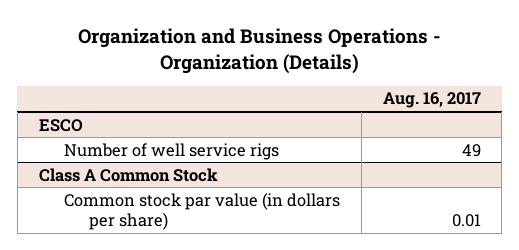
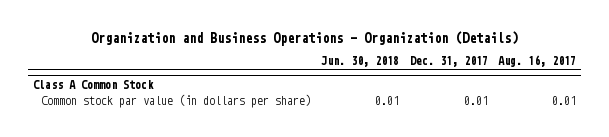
none -> [321,56,400,68] Jun. 30, 2018
none -> [409,56,488,68] Dec. 31, 2017
[38,118,83,132] ESCO -> none
[63,142,279,160] Number of well service rigs -> none

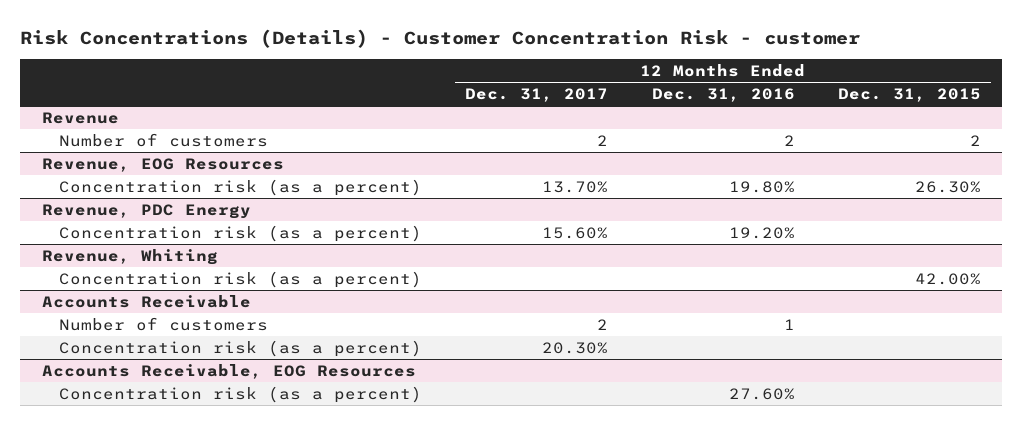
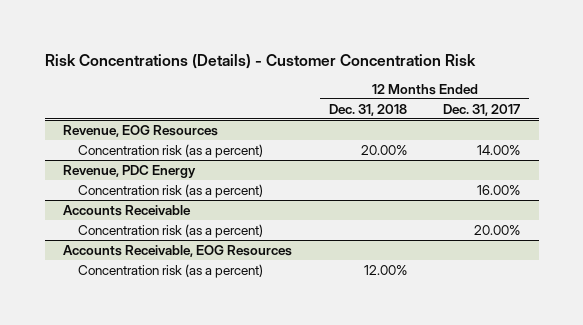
[20,28,861,48] Risk Concentrations (Details) - Customer Concentration Risk - customer -> [44,53,476,69] Risk Concentrations (Details) - Customer Concentration Risk
[651,87,795,102] Dec. 31, 2016 -> none
[837,87,981,102] Dec. 31, 2015 -> none
none -> [328,103,407,116] Dec. 31, 2018
[41,111,119,124] Revenue -> none
[59,132,269,147] Number of customers -> none
[542,180,609,193] 13.70% -> [477,144,521,155] 14.00%
[41,248,218,265] Revenue, Whiting -> none
[59,270,423,288] Concentration risk (as a percent) -> none
[542,226,609,239] 15.60% -> [477,184,521,195] 16.00%
[59,316,269,331] Number of customers -> none
[542,341,609,354] 20.30% -> [474,224,521,235] 20.00%

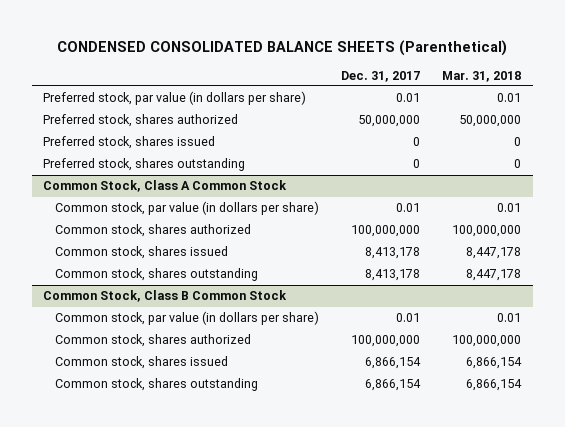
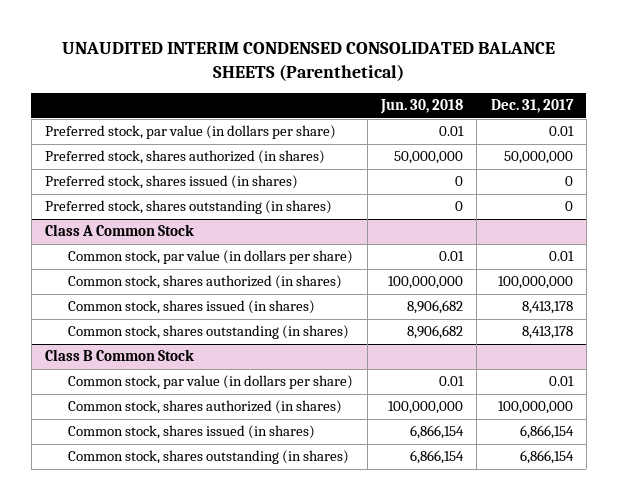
[57,39,508,56] CONDENSED CONSOLIDATED BALANCE SHEETS (Parenthetical) -> [61,42,555,81] UNAUDITED INTERIM CONDENSED CONSOLIDATED BALANCE SHEETS (Parenthetical)
[442,70,522,82] Mar. 31, 2018 -> none
none -> [379,99,463,115] Jun. 30, 2018
[43,114,239,128] Preferred stock, shares authorized -> [44,150,325,165] Preferred stock, shares authorized (in shares)
[43,136,216,150] Preferred stock, shares issued -> [44,175,298,190] Preferred stock, shares issued (in shares)
[43,158,246,172] Preferred stock, shares outstanding -> [44,200,332,215] Preferred stock, shares outstanding (in shares)
[43,180,288,193] Common Stock, Class A Common Stock -> [44,224,194,237] Class A Common Stock
[55,224,252,238] Common stock, shares authorized -> [68,275,343,290] Common stock, shares authorized (in shares)
[55,246,229,260] Common stock, shares issued -> [68,300,316,315] Common stock, shares issued (in shares)
[55,268,259,282] Common stock, shares outstanding -> [68,325,350,340] Common stock, shares outstanding (in shares)
[43,290,288,303] Common Stock, Class B Common Stock -> [44,349,194,362] Class B Common Stock
[55,334,252,348] Common stock, shares authorized -> [68,400,343,415] Common stock, shares authorized (in shares)
[55,356,229,370] Common stock, shares issued -> [68,425,316,440] Common stock, shares issued (in shares)
[55,378,259,392] Common stock, shares outstanding -> [68,450,350,465] Common stock, shares outstanding (in shares)

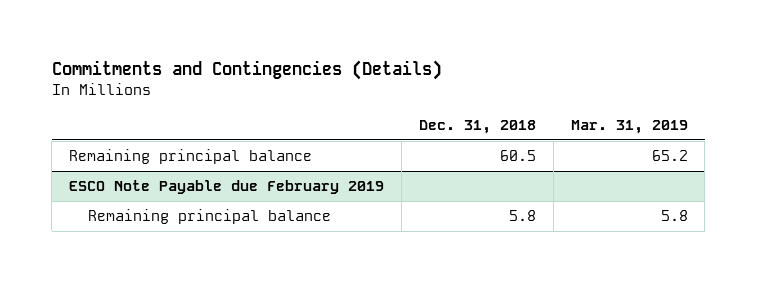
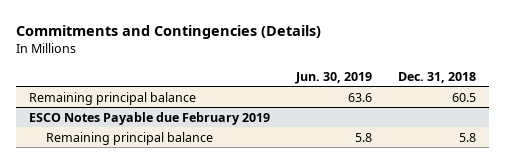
[570,120,688,135] Mar. 31, 2019 -> none
none -> [295,71,373,84] Jun. 30, 2019
[69,180,385,195] ESCO Note Payable due February 2019 -> [29,111,271,125] ESCO Notes Payable due February 2019

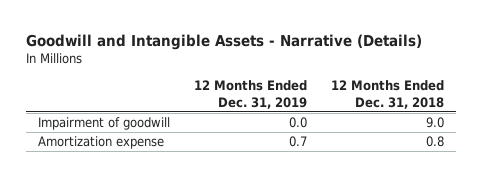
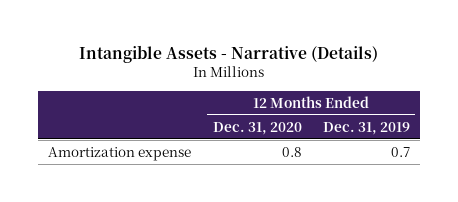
[26,34,423,51] Goodwill and Intangible Assets - Narrative (Details) -> [79,45,379,64] Intangible Assets - Narrative (Details)
[331,80,445,109] 12 Months Ended Dec. 31, 2018 -> none
none -> [212,121,302,135] Dec. 31, 2020
[38,117,171,131] Impairment of goodwill -> none

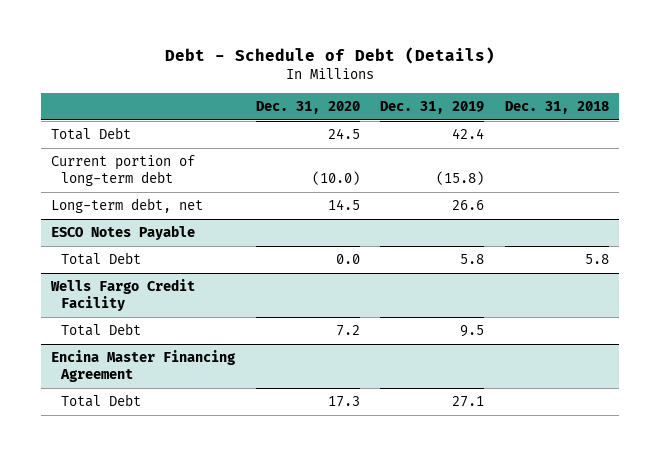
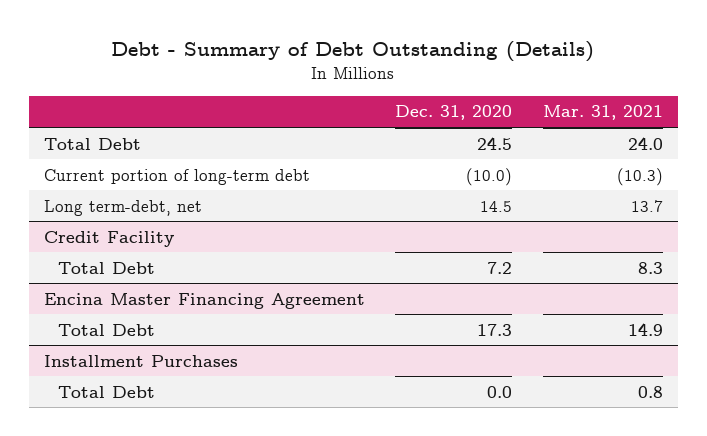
[164,47,495,65] Debt - Schedule of Debt (Details) -> [111,40,595,62] Debt - Summary of Debt Outstanding (Details)
[380,100,485,114] Dec. 31, 2019 -> none
[504,100,609,114] Dec. 31, 2018 -> none
none -> [542,105,663,121] Mar. 31, 2021
[51,225,196,241] ESCO Notes Payable -> none
[60,252,141,266] Total Debt -> none
[51,198,204,214] Long-term debt, net -> [44,199,203,216] Long term-debt, net
[50,279,196,312] Wells Fargo Credit Facility -> [44,230,175,247] Credit Facility
none -> [44,354,239,367] Installment Purchases
none -> [58,385,156,398] Total Debt

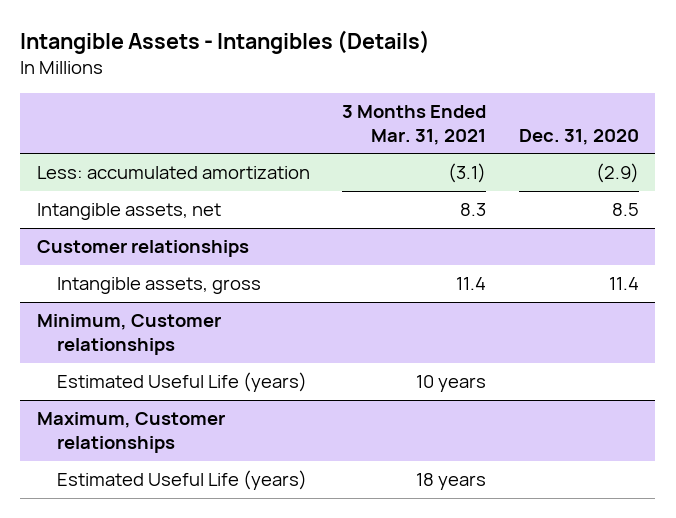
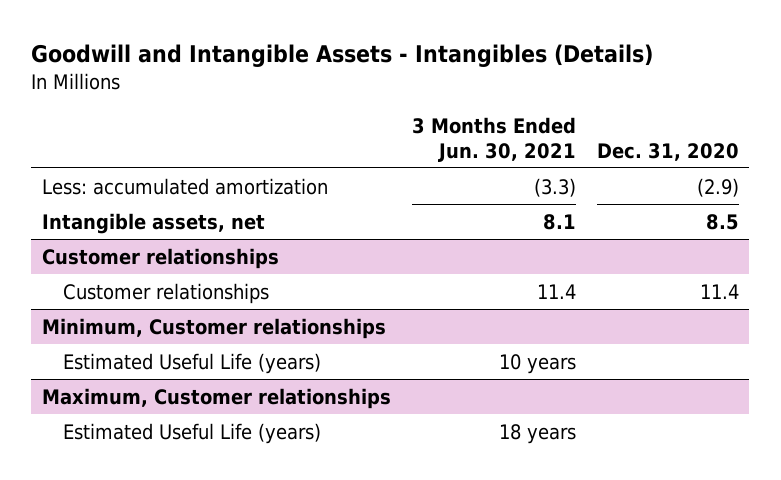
[20,30,431,55] Intangible Assets - Intangibles (Details) -> [31,44,654,68] Goodwill and Intangible Assets - Intangibles (Details)
[342,104,487,145] 3 Months Ended Mar. 31, 2021 -> none
none -> [411,117,576,162] 3 Months Ended Jun. 30, 2021
[57,277,262,295] Intangible assets, gross -> [62,282,269,304] Customer relationships

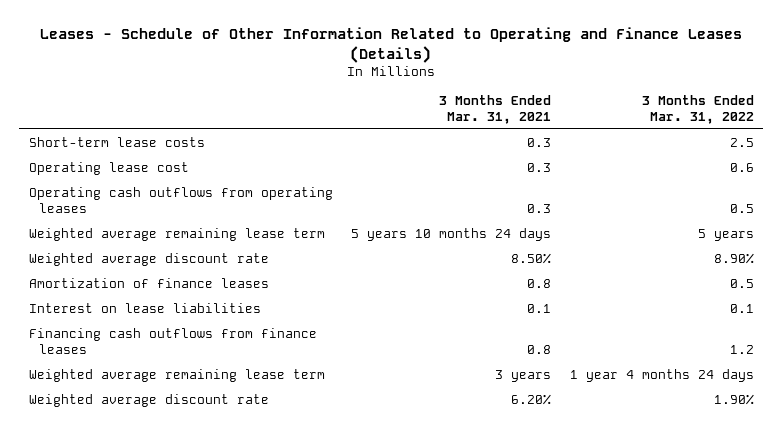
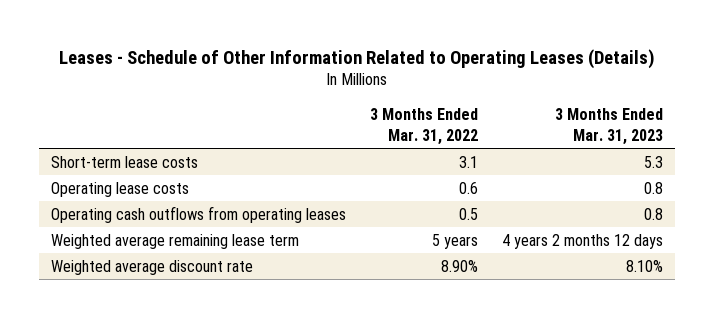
[40,27,743,63] Leases - Schedule of Other Information Related to Operating and Finance Leases (Details) -> [58,48,655,69] Leases - Schedule of Other Information Related to Operating Leases (Details)
[439,94,552,125] 3 Months Ended Mar. 31, 2021 -> none
none -> [554,108,663,145] 3 Months Ended Mar. 31, 2023
[729,137,754,147] 2.5 -> [458,155,478,168] 3.1
[28,161,189,175] Operating lease cost -> [50,181,189,197] Operating lease costs
[28,277,269,288] Amortization of finance leases -> none
[28,302,261,313] Interest on lease liabilities -> none
[28,327,317,354] Financing cash outflows from finance leases -> none
[28,368,325,382] Weighted average remaining lease term -> none
[28,393,269,407] Weighted average discount rate -> none

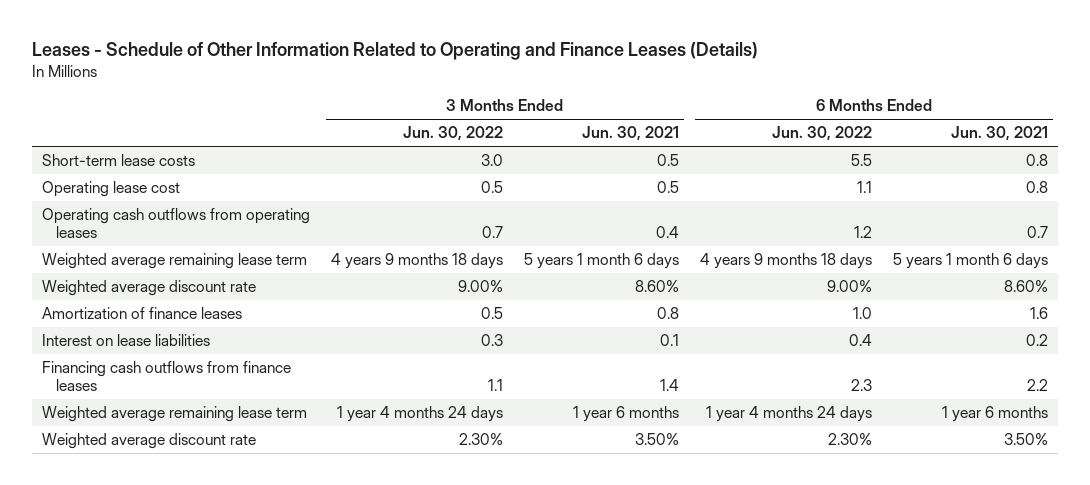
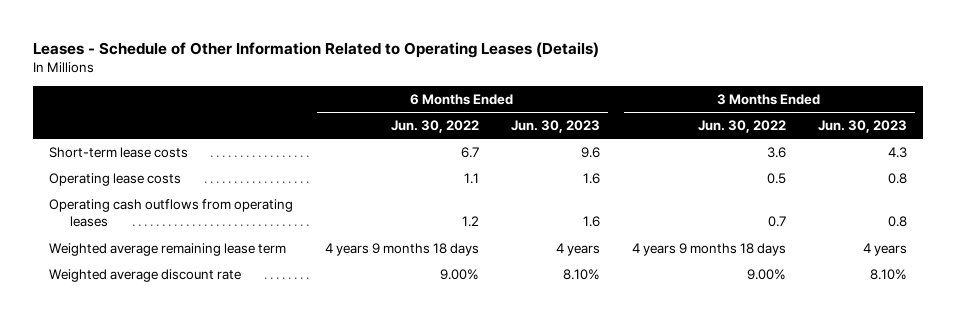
[31,41,758,60] Leases - Schedule of Other Information Related to Operating and Finance Leases (Details) -> [33,42,600,59] Leases - Schedule of Other Information Related to Operating Leases (Details)
[581,126,679,142] Jun. 30, 2021 -> none
[950,126,1048,142] Jun. 30, 2021 -> none
none -> [510,119,600,133] Jun. 30, 2023
none -> [817,119,907,133] Jun. 30, 2023
[481,154,504,167] 3.0 -> [766,146,786,158] 3.6
[850,154,872,167] 5.5 -> [460,146,479,158] 6.7
[42,181,181,198] Operating lease cost -> [48,172,181,186] Operating lease costs
[42,307,243,320] Amortization of finance leases -> none
[42,334,211,347] Interest on lease liabilities -> none
[42,361,292,392] Financing cash outflows from finance leases -> none
[42,406,308,423] Weighted average remaining lease term -> none
[42,433,257,450] Weighted average discount rate -> none

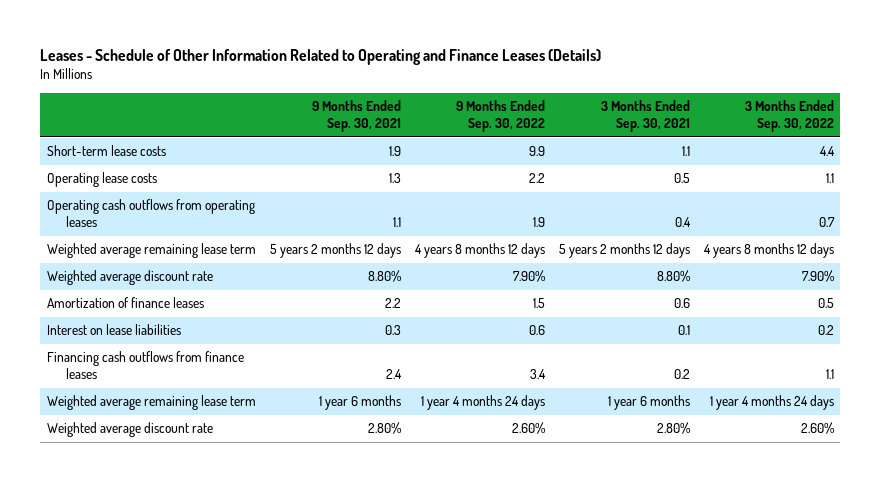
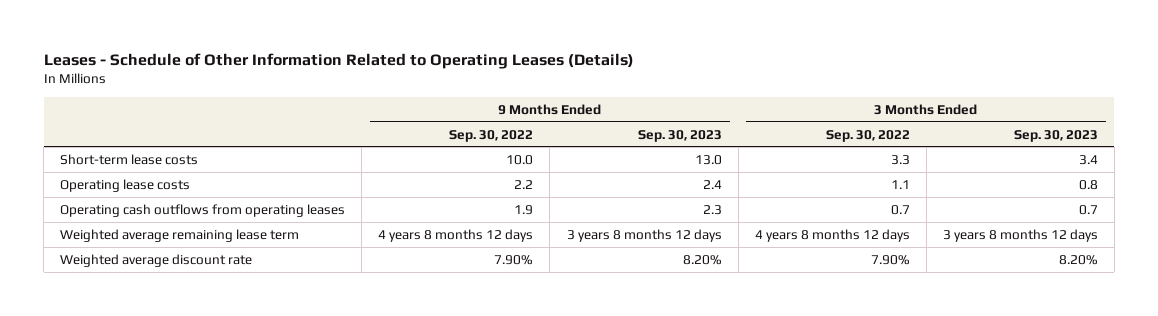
[39,48,601,65] Leases - Schedule of Other Information Related to Operating and Finance Leases (Details) -> [43,52,634,69] Leases - Schedule of Other Information Related to Operating Leases (Details)
[311,100,401,132] 9 Months Ended Sep. 30, 2021 -> none
[600,100,690,132] 3 Months Ended Sep. 30, 2021 -> none
none -> [637,129,722,142] Sep. 30, 2023
none -> [1013,129,1098,142] Sep. 30, 2023
[528,146,545,157] 9.9 -> [506,154,534,165] 10.0
[819,146,835,157] 4.4 -> [890,154,910,165] 3.3
[46,297,204,309] Amortization of finance leases -> none
[46,324,181,336] Interest on lease liabilities -> none
[46,351,244,380] Financing cash outflows from finance leases -> none
[46,395,256,411] Weighted average remaining lease term -> none
[46,422,213,438] Weighted average discount rate -> none

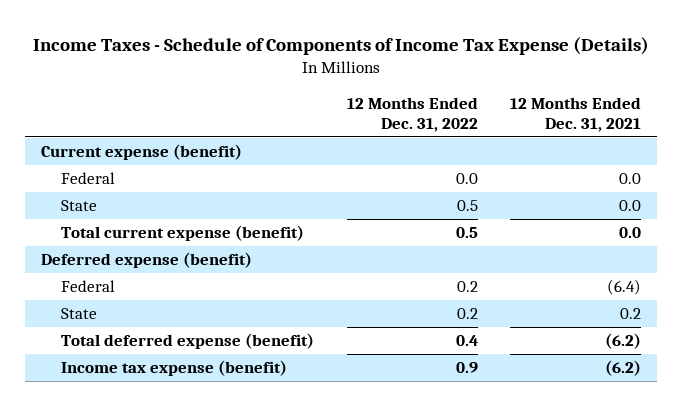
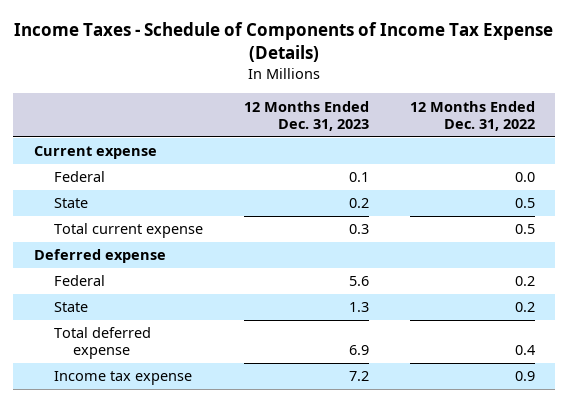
[510,96,642,132] 12 Months Ended Dec. 31, 2021 -> none
none -> [243,100,369,131] 12 Months Ended Dec. 31, 2023
[41,143,243,160] Current expense (benefit) -> [34,146,158,160] Current expense
[61,224,305,241] Total current expense (benefit) -> [53,223,203,239] Total current expense
[41,251,253,268] Deferred expense (benefit) -> [34,249,167,264] Deferred expense
[61,332,315,349] Total deferred expense (benefit) -> [53,327,151,360] Total deferred expense
[61,359,288,376] Income tax expense (benefit) -> [53,371,192,386] Income tax expense

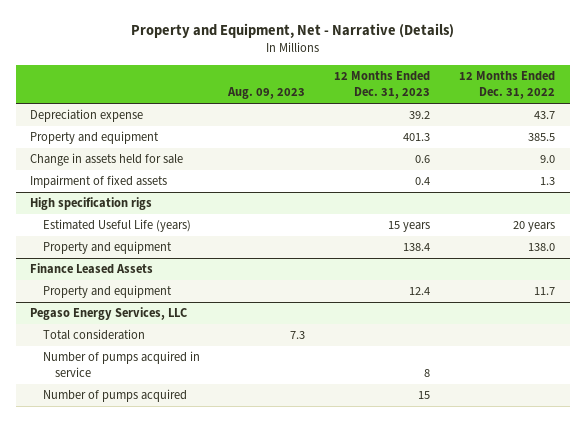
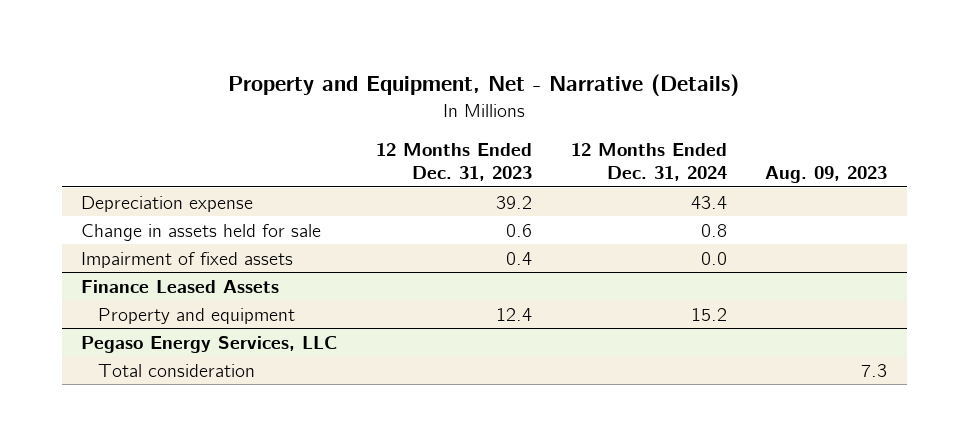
[459,71,556,100] 12 Months Ended Dec. 31, 2022 -> none
none -> [570,143,727,182] 12 Months Ended Dec. 31, 2024
[30,131,160,145] Property and equipment -> none
[30,197,153,211] High specification rigs -> none
[42,219,191,233] Estimated Useful Life (years) -> none
[42,241,172,255] Property and equipment -> none
[42,351,200,378] Number of pumps acquired in service -> none
[42,389,187,403] Number of pumps acquired -> none

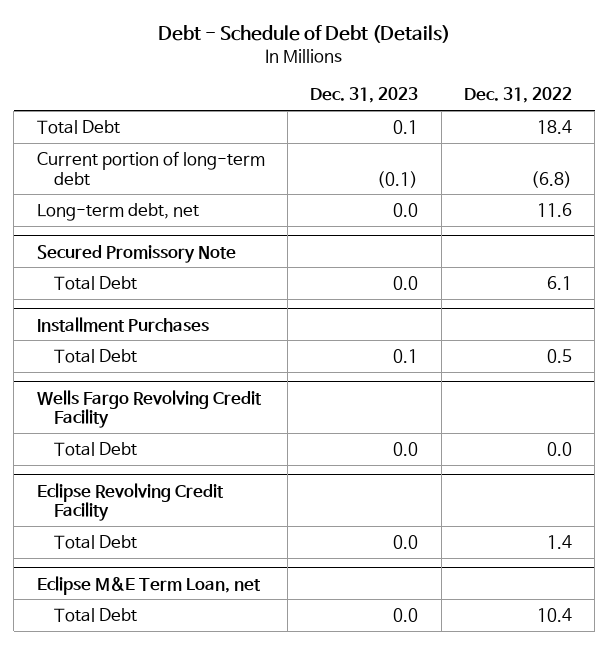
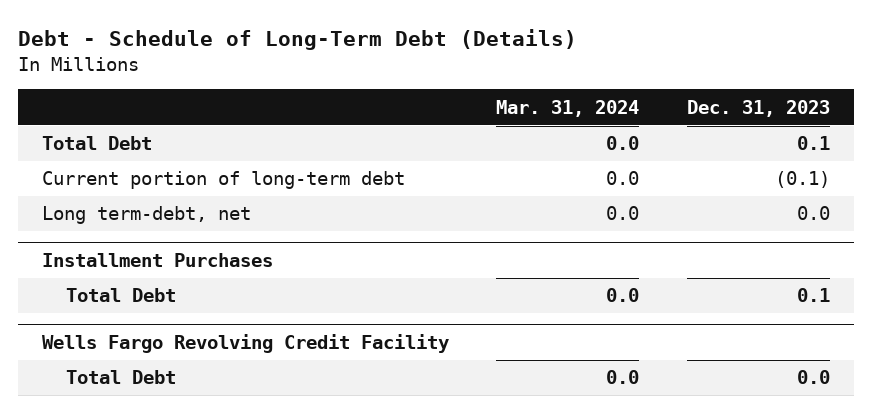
[158,24,451,43] Debt - Schedule of Debt (Details) -> [17,29,577,51] Debt - Schedule of Long-Term Debt (Details)
[464,87,573,104] Dec. 31, 2022 -> none
none -> [496,99,640,117] Mar. 31, 2024
[36,244,236,263] Secured Promissory Note -> none
[53,275,137,290] Total Debt -> none
[36,202,199,221] Long-term debt, net -> [41,206,251,225] Long term-debt, net
[36,482,224,522] Eclipse Revolving Credit Facility -> none
[53,534,137,549] Total Debt -> none
[36,575,261,595] Eclipse M&E Term Loan, net -> none
[53,607,137,622] Total Debt -> none

